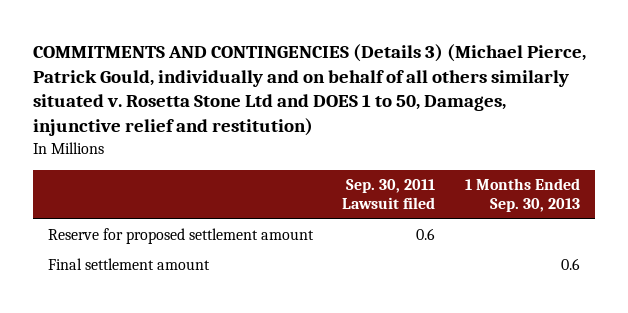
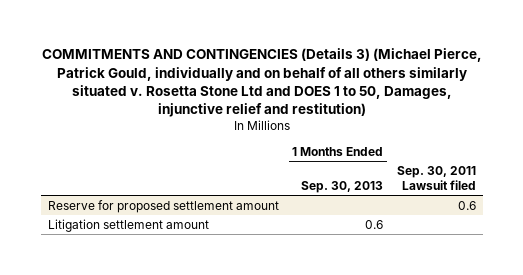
[47,258,210,271] Final settlement amount -> [47,218,209,232] Litigation settlement amount

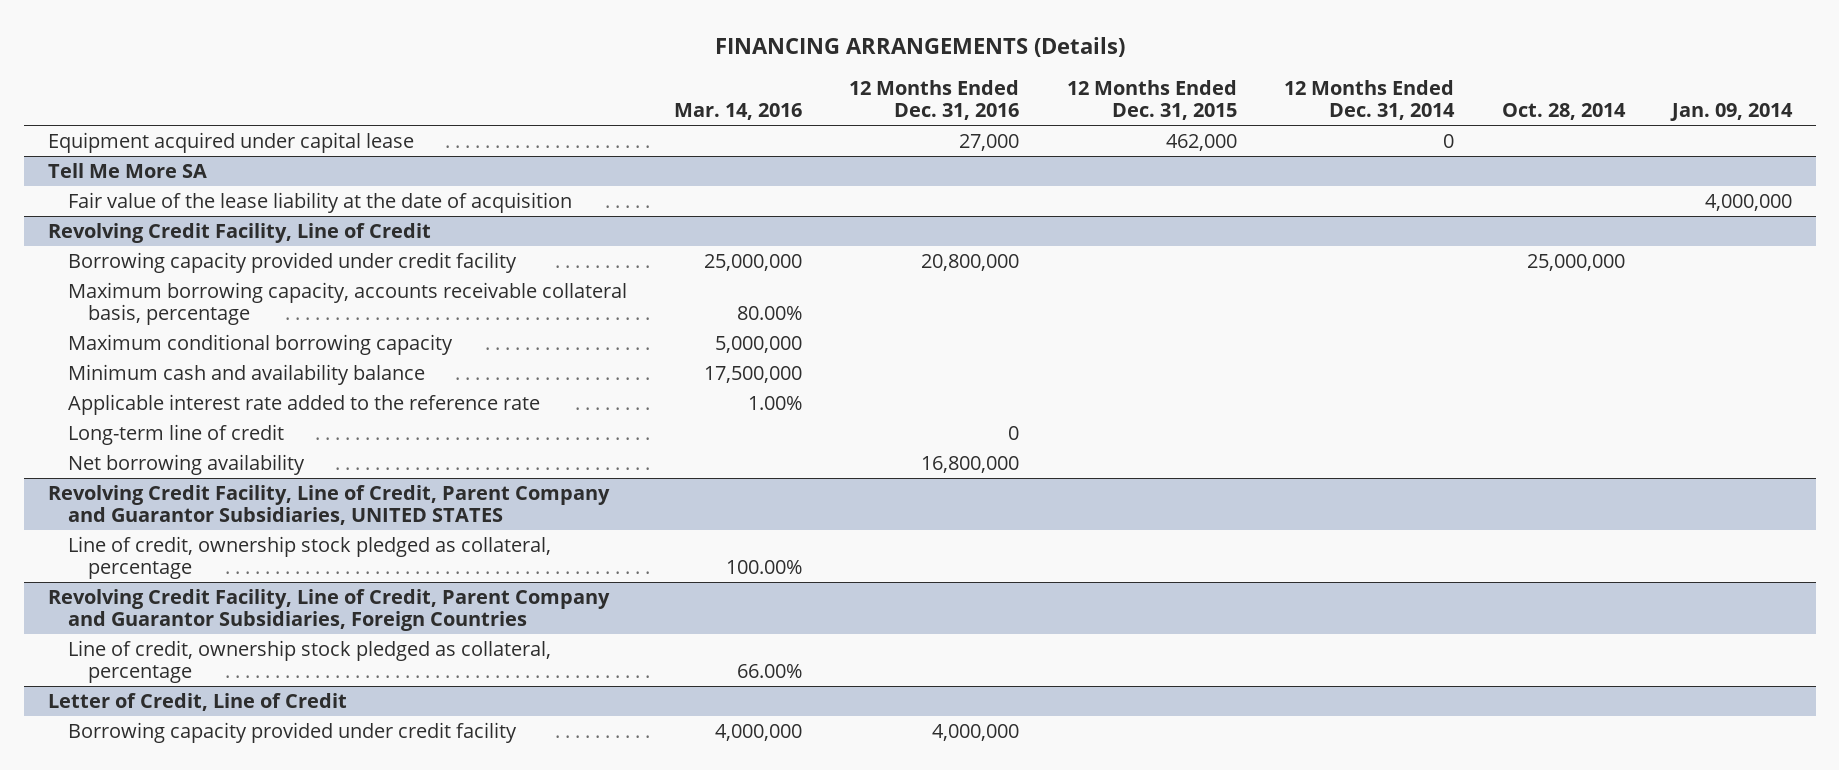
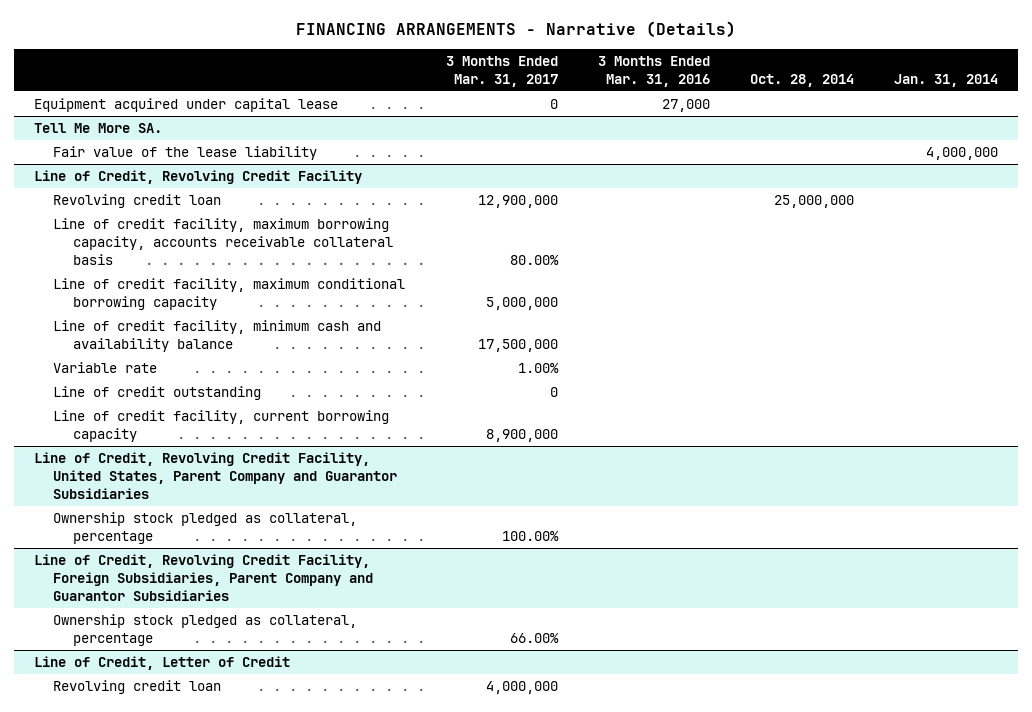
[714,36,1125,57] FINANCING ARRANGEMENTS (Details) -> [296,21,737,38] FINANCING ARRANGEMENTS - Narrative (Details)
[674,103,803,121] Mar. 14, 2016 -> none
[849,79,1020,121] 12 Months Ended Dec. 31, 2016 -> none
[1066,79,1237,121] 12 Months Ended Dec. 31, 2015 -> none
[1284,79,1456,121] 12 Months Ended Dec. 31, 2014 -> none
[1669,103,1793,122] Jan. 09, 2014 -> none
none -> [445,55,558,87] 3 Months Ended Mar. 31, 2017
none -> [597,55,710,87] 3 Months Ended Mar. 31, 2016
none -> [894,73,999,87] Jan. 31, 2014
[47,162,207,178] Tell Me More SA -> [33,123,162,134] Tell Me More SA.
[67,191,572,213] Fair value of the lease liability at the date of acquisition -> [53,146,318,161] Fair value of the lease liability
[47,222,431,243] Revolving Credit Facility, Line of Credit -> [33,170,362,185] Line of Credit, Revolving Credit Facility
[67,251,517,273] Borrowing capacity provided under credit facility -> [53,194,222,209] Revolving credit loan
[67,281,627,326] Maximum borrowing capacity, accounts receivable collateral basis, percentage -> [53,218,393,265] Line of credit facility, maximum borrowing capacity, accounts receivable collateral basis
[67,333,453,355] Maximum conditional borrowing capacity -> [53,278,406,310] Line of credit facility, maximum conditional borrowing capacity
[67,363,425,385] Minimum cash and availability balance -> [53,320,382,352] Line of credit facility, minimum cash and availability balance
[67,393,540,415] Applicable interest rate added to the reference rate -> [53,362,158,374] Variable rate
[67,423,284,445] Long-term line of credit -> [53,386,262,401] Line of credit outstanding
[67,453,305,475] Net borrowing availability -> [53,410,390,442] Line of credit facility, current borrowing capacity
[47,484,610,526] Revolving Credit Facility, Line of Credit, Parent Company and Guarantor Subsidiaries, UNITED STATES -> [33,452,398,499] Line of Credit, Revolving Credit Facility, United States, Parent Company and Guarantor Subsidiaries
[67,535,551,580] Line of credit, ownership stock pledged as collateral, percentage -> [53,512,358,544] Ownership stock pledged as collateral, percentage
[47,588,610,632] Revolving Credit Facility, Line of Credit, Parent Company and Guarantor Subsidiaries, Foreign Countries -> [33,554,374,601] Line of Credit, Revolving Credit Facility, Foreign Subsidiaries, Parent Company and Guarantor Subsidiaries
[67,639,551,684] Line of credit, ownership stock pledged as collateral, percentage -> [53,614,358,646] Ownership stock pledged as collateral, percentage
[47,692,347,711] Letter of Credit, Line of Credit -> [33,656,290,671] Line of Credit, Letter of Credit
[67,721,517,743] Borrowing capacity provided under credit facility -> [53,680,222,695] Revolving credit loan

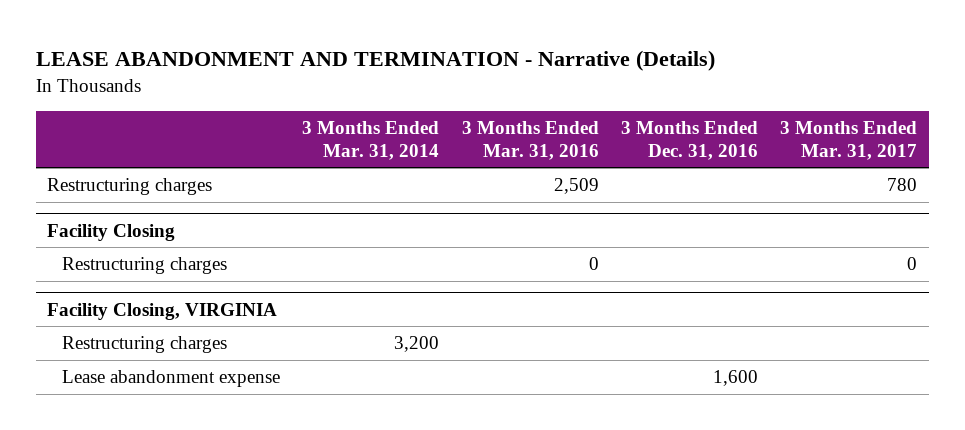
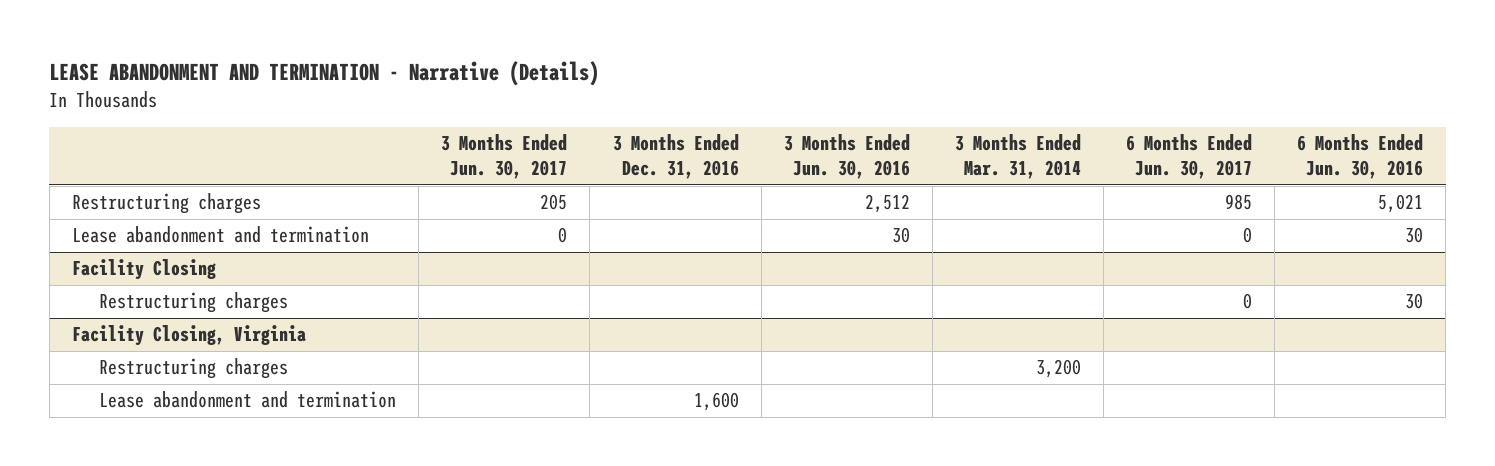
[461,121,599,160] 3 Months Ended Mar. 31, 2016 -> none
[780,121,918,160] 3 Months Ended Mar. 31, 2017 -> none
none -> [441,134,568,180] 3 Months Ended Jun. 30, 2017
none -> [783,134,910,180] 3 Months Ended Jun. 30, 2016
none -> [1126,134,1253,180] 6 Months Ended Jun. 30, 2017
none -> [1297,134,1424,180] 6 Months Ended Jun. 30, 2016
none -> [72,226,370,244] Lease abandonment and termination
[47,302,278,320] Facility Closing, VIRGINIA -> [72,325,307,347] Facility Closing, Virginia
[62,370,281,388] Lease abandonment expense -> [99,391,397,409] Lease abandonment and termination

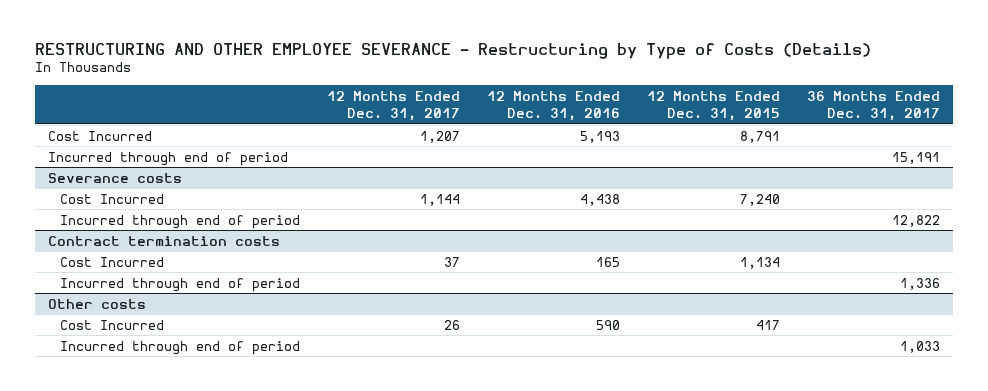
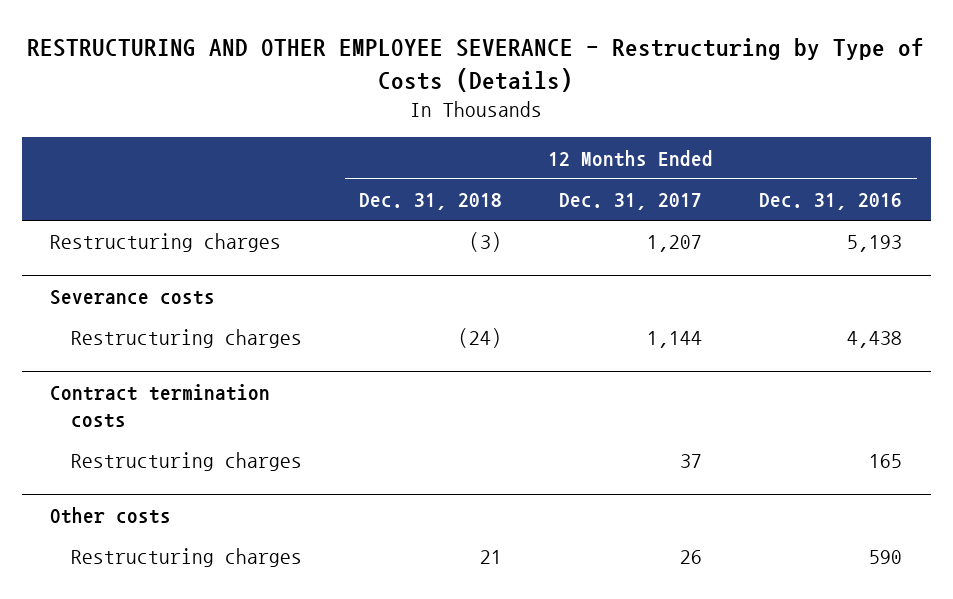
[646,91,780,121] 12 Months Ended Dec. 31, 2015 -> none
[806,91,940,121] 36 Months Ended Dec. 31, 2017 -> none
none -> [359,193,503,211] Dec. 31, 2018
[48,151,289,166] Incurred through end of period -> none
[48,130,153,141] Cost Incurred -> [50,233,282,253] Restructuring charges
[59,214,300,229] Incurred through end of period -> none
[59,193,164,204] Cost Incurred -> [71,329,303,349] Restructuring charges
[59,277,300,292] Incurred through end of period -> none
[59,256,164,267] Cost Incurred -> [71,452,303,472] Restructuring charges
[59,340,300,355] Incurred through end of period -> none
[59,319,164,330] Cost Incurred -> [71,548,303,568] Restructuring charges

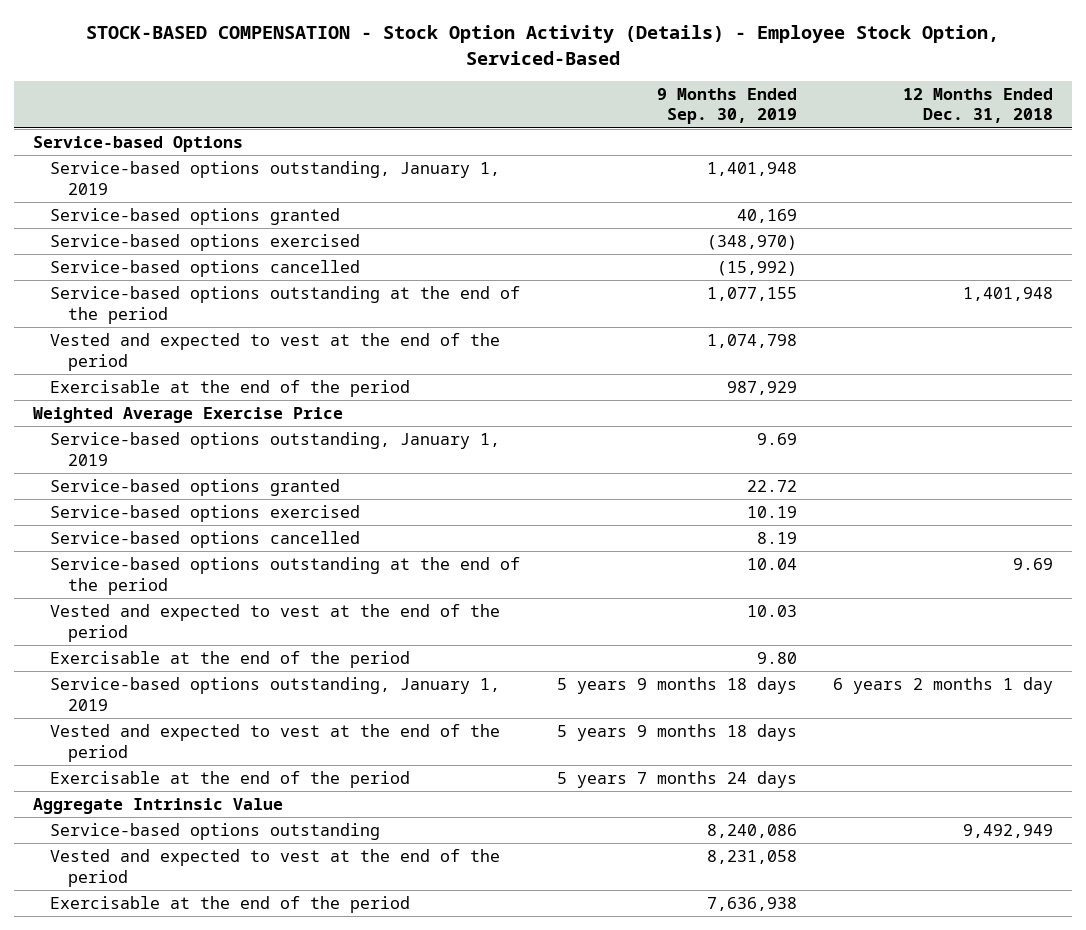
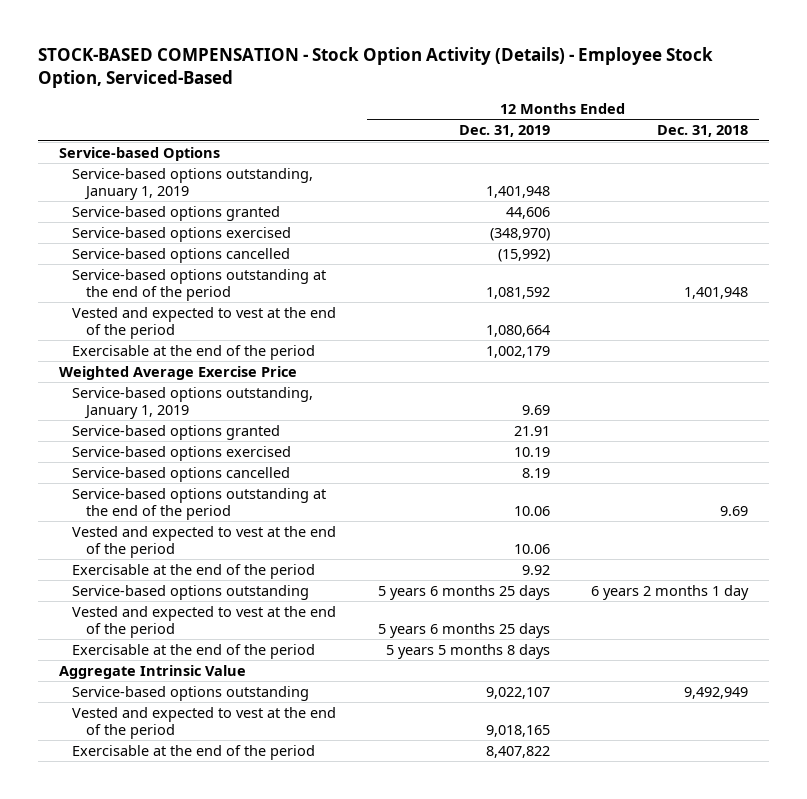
[656,88,797,125] 9 Months Ended Sep. 30, 2019 -> none
none -> [458,125,550,138] Dec. 31, 2019
[50,677,501,711] Service-based options outstanding, January 1, 2019 -> [72,584,310,600] Service-based options outstanding

